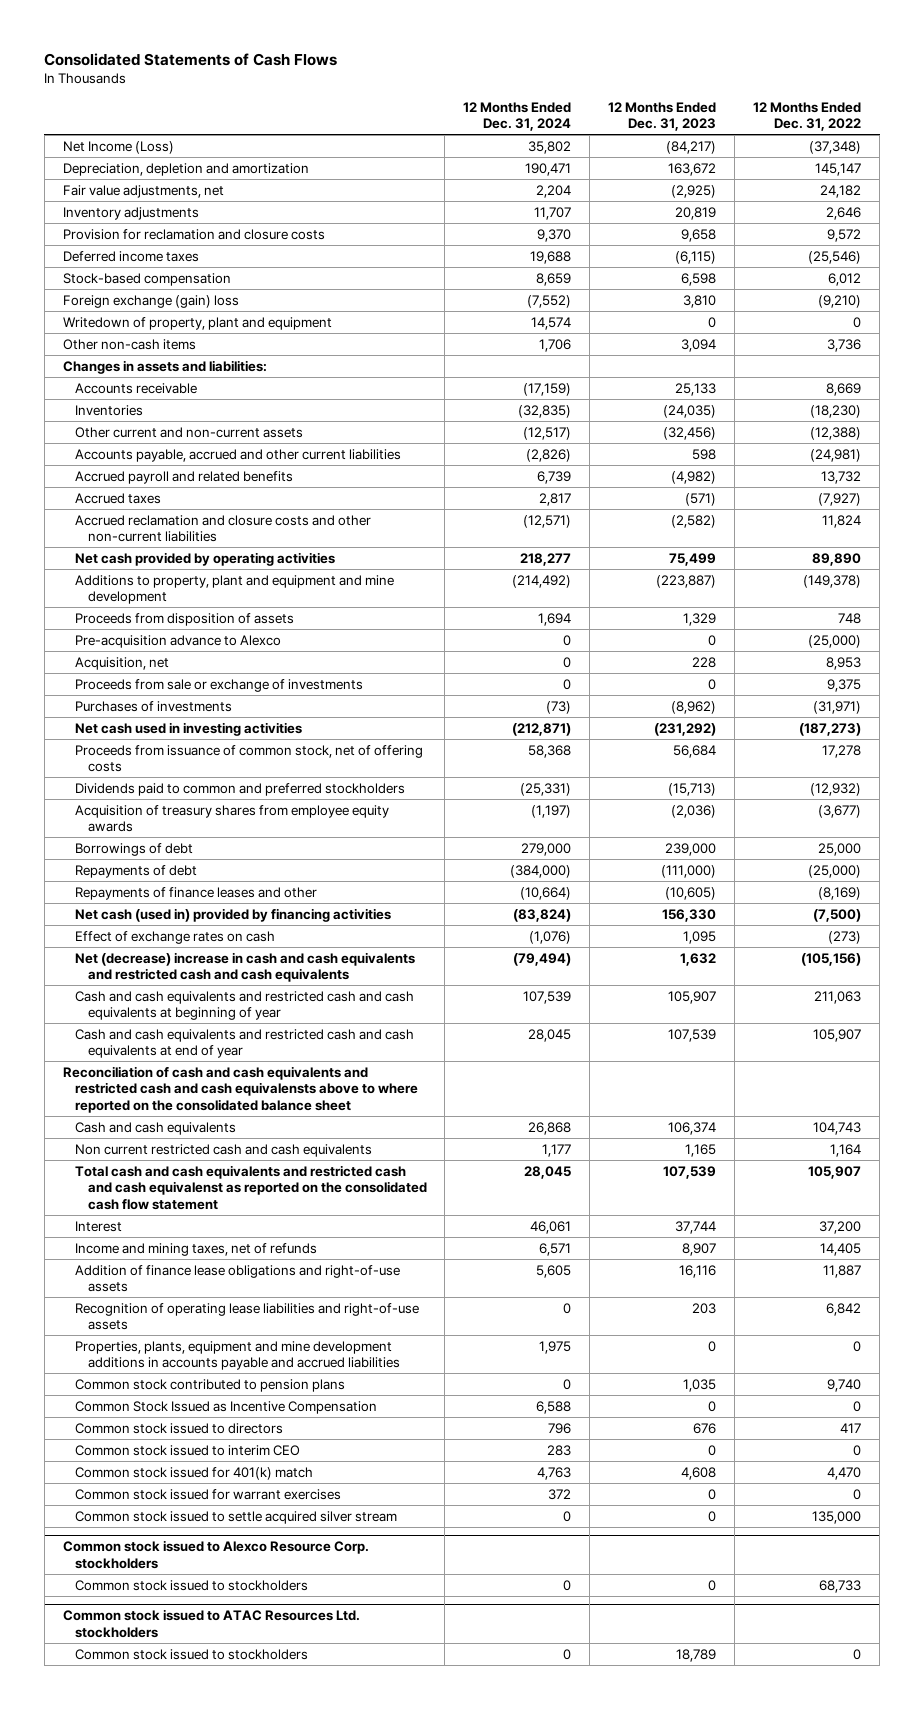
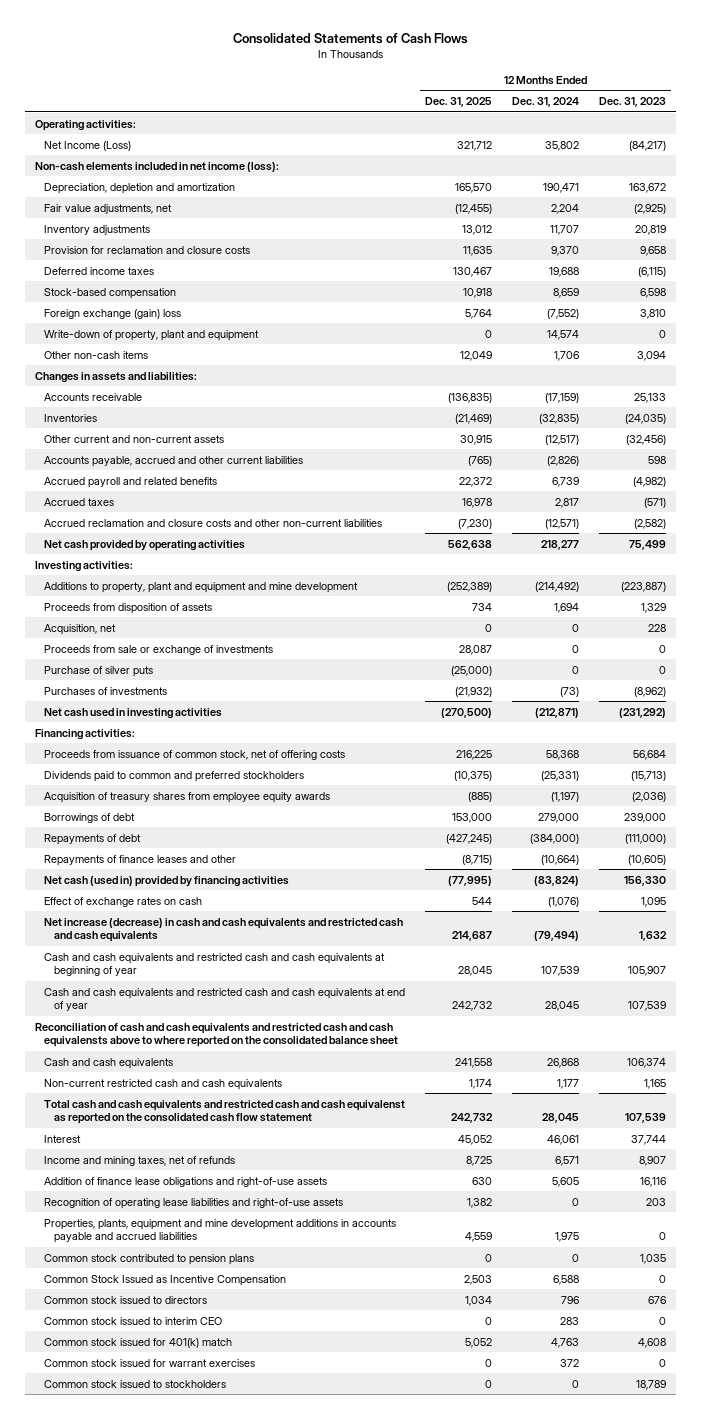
[753,101,862,132] 12 Months Ended Dec. 31, 2022 -> none
none -> [425,97,493,108] Dec. 31, 2025
none -> [35,119,137,131] Operating activities:
none -> [35,161,280,172] Non-cash elements included in net income (loss):
[62,316,332,330] Writedown of property, plant and equipment -> [44,329,260,341] Write-down of property, plant and equipment
none -> [35,560,134,572] Investing activities:
[75,634,282,648] Pre-acquisition advance to Alexco -> none
none -> [44,665,154,677] Purchase of silver puts
none -> [35,728,136,740] Financing activities:
[75,951,416,983] Net (decrease) increase in cash and cash equivalents and restricted cash and cash equivalents -> [44,917,404,942] Net increase (decrease) in cash and cash equivalents and restricted cash and cash equivalents
[75,1143,373,1157] Non current restricted cash and cash equivalents -> [44,1078,283,1090] Non-current restricted cash and cash equivalents
[75,1510,398,1524] Common stock issued to settle acquired silver stream -> none
[62,1539,369,1569] Common stock issued to Alexco Resource Corp. stockholders -> none
[75,1579,309,1591] Common stock issued to stockholders -> none
[62,1608,360,1638] Common stock issued to ATAC Resources Ltd. stockholders -> none

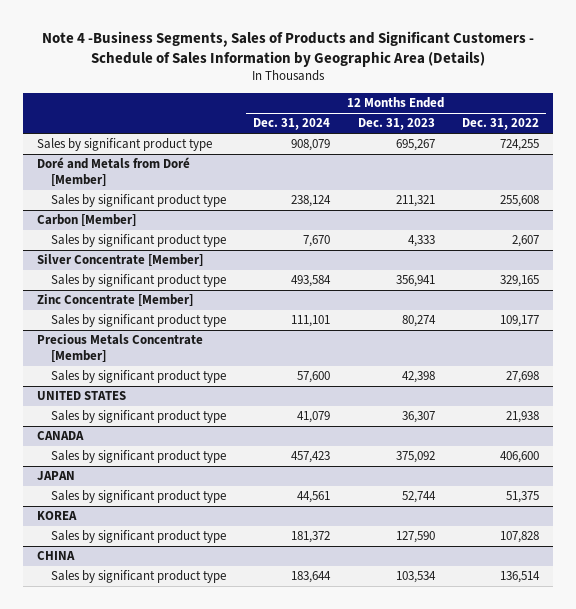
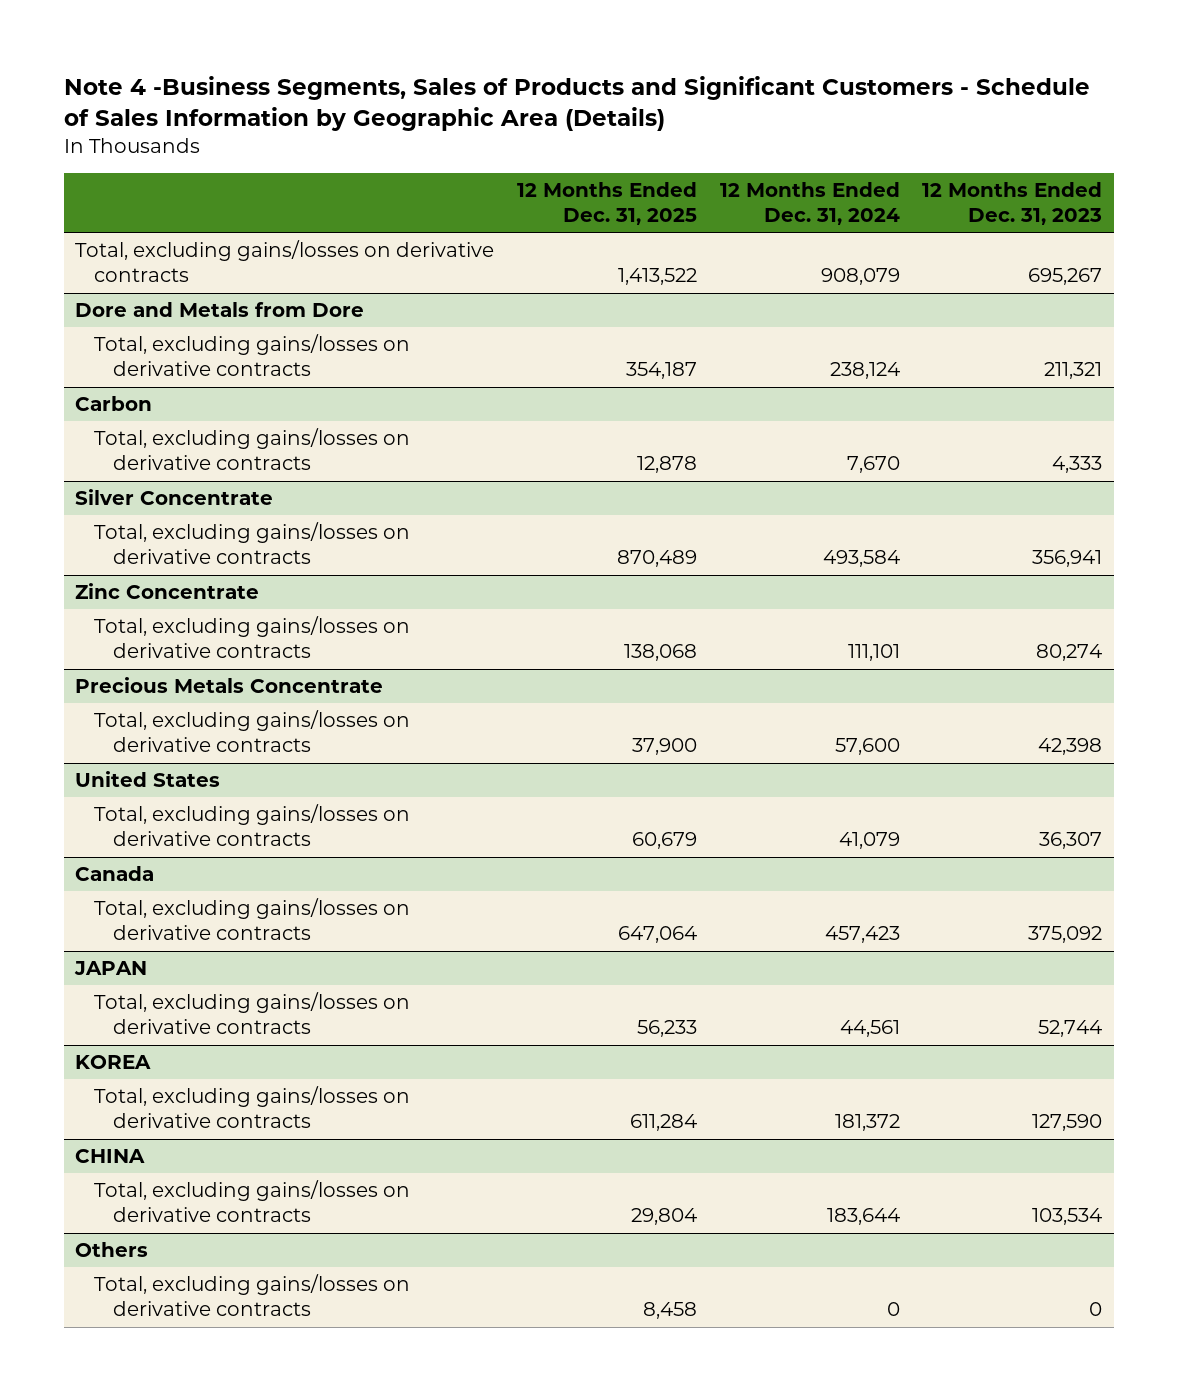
[461,118,539,131] Dec. 31, 2022 -> none
none -> [516,182,697,226] 12 Months Ended Dec. 31, 2025
[36,138,212,152] Sales by significant product type -> [75,240,495,283] Total, excluding gains/losses on derivative contracts
[36,157,190,186] Doré and Metals from Doré [Member] -> [75,302,365,318] Dore and Metals from Dore
[51,194,227,208] Sales by significant product type -> [93,334,410,377] Total, excluding gains/losses on derivative contracts
[36,214,136,227] Carbon [Member] -> [75,396,153,412] Carbon
[51,234,227,248] Sales by significant product type -> [93,428,410,471] Total, excluding gains/losses on derivative contracts
[36,254,203,267] Silver Concentrate [Member] -> [75,489,274,506] Silver Concentrate
[51,274,227,288] Sales by significant product type -> [93,522,410,565] Total, excluding gains/losses on derivative contracts
[36,294,193,307] Zinc Concentrate [Member] -> [75,583,260,600] Zinc Concentrate
[51,314,227,328] Sales by significant product type -> [93,616,410,659] Total, excluding gains/losses on derivative contracts
[36,334,203,362] Precious Metals Concentrate [Member] -> [75,677,384,694] Precious Metals Concentrate
[51,370,227,384] Sales by significant product type -> [93,710,410,753] Total, excluding gains/losses on derivative contracts
[36,391,126,401] UNITED STATES -> [75,771,221,788] United States
[51,410,227,424] Sales by significant product type -> [93,804,410,847] Total, excluding gains/losses on derivative contracts
[36,431,84,441] CANADA -> [75,866,155,882] Canada
[51,450,227,464] Sales by significant product type -> [93,898,410,941] Total, excluding gains/losses on derivative contracts
[51,490,227,504] Sales by significant product type -> [93,992,410,1035] Total, excluding gains/losses on derivative contracts
[51,530,227,544] Sales by significant product type -> [93,1086,410,1129] Total, excluding gains/losses on derivative contracts
[51,570,227,584] Sales by significant product type -> [93,1180,410,1223] Total, excluding gains/losses on derivative contracts
none -> [75,1242,149,1258] Others
none -> [93,1274,410,1317] Total, excluding gains/losses on derivative contracts

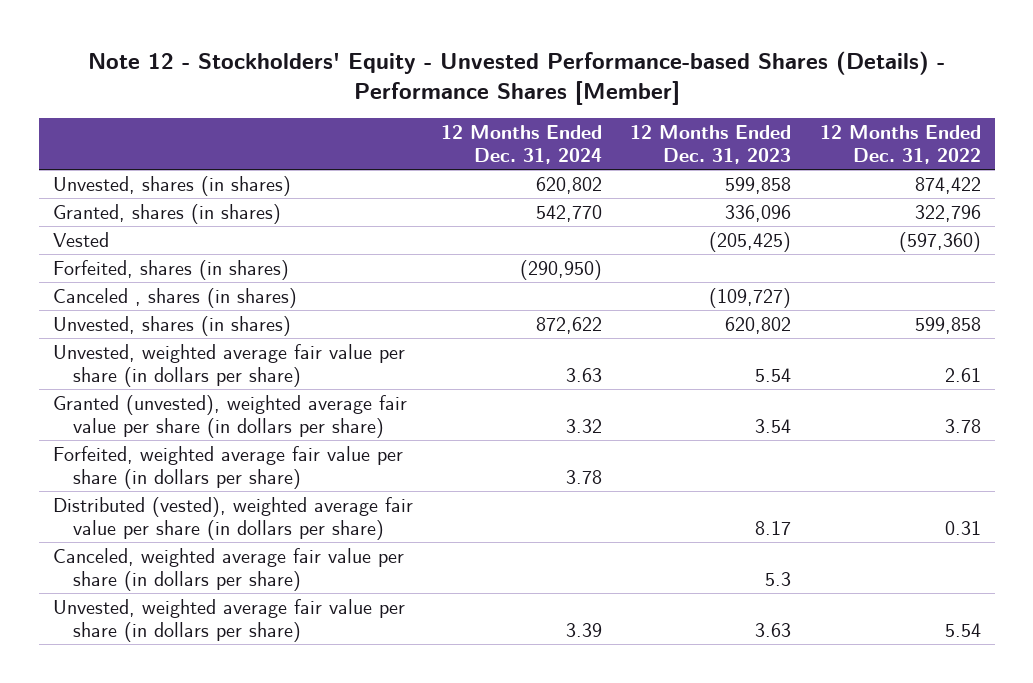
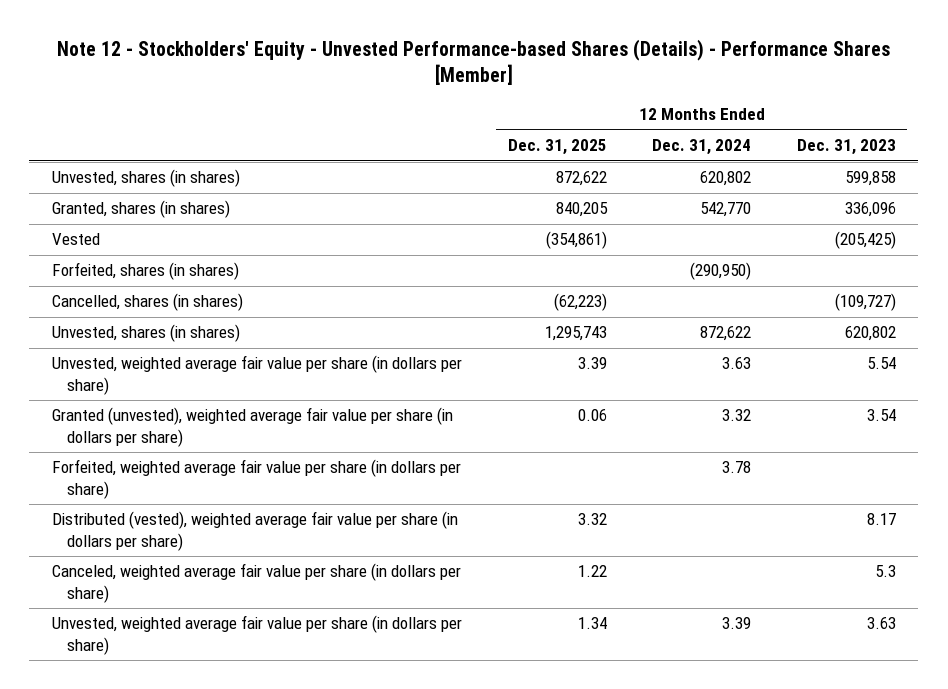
[819,125,981,164] 12 Months Ended Dec. 31, 2022 -> none
none -> [507,139,607,156] Dec. 31, 2025
[52,287,297,308] Canceled , shares (in shares) -> [52,293,244,312] Cancelled, shares (in shares)

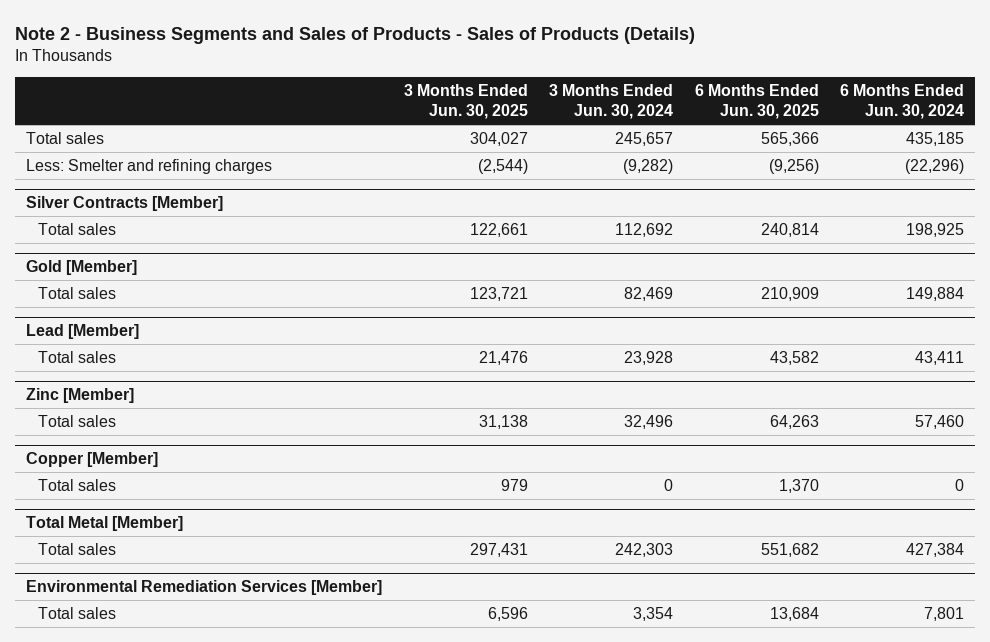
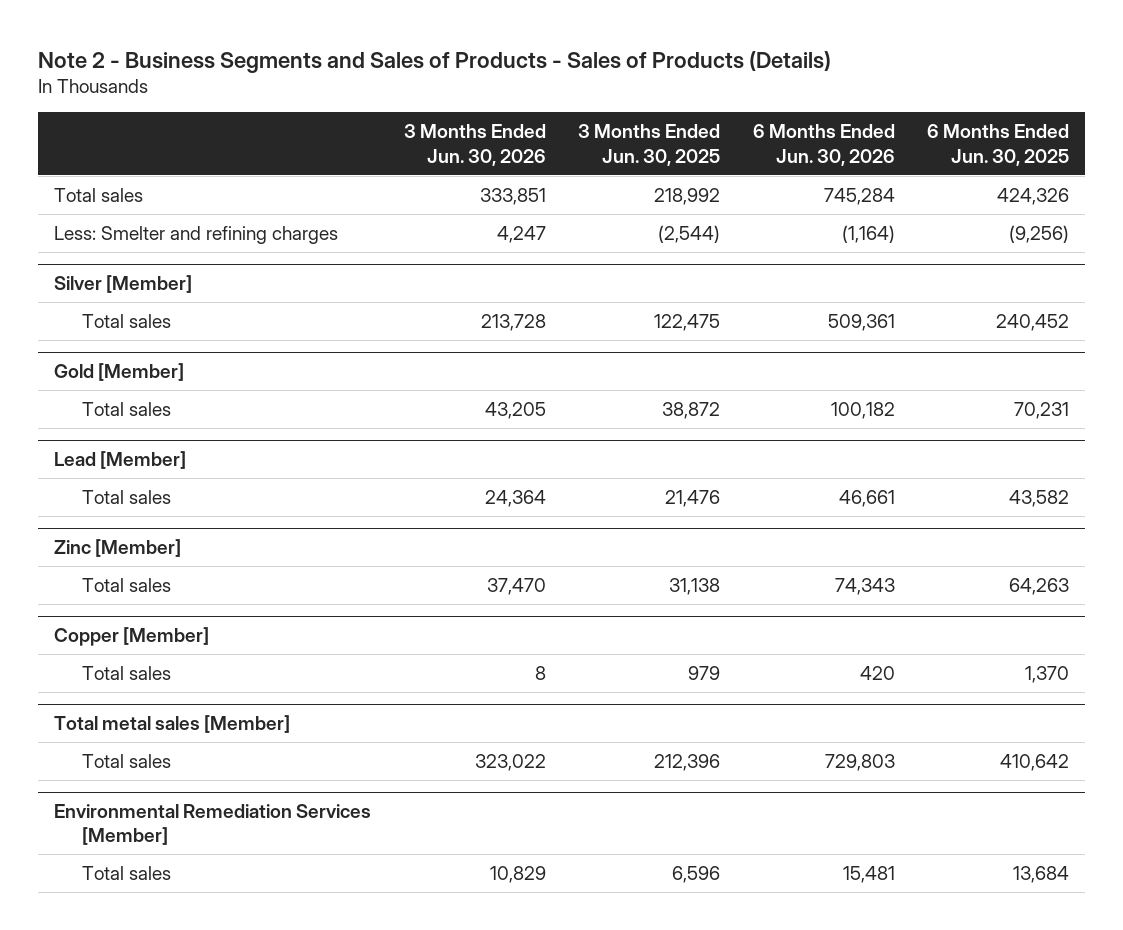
[549,83,674,120] 3 Months Ended Jun. 30, 2024 -> none
[840,83,965,120] 6 Months Ended Jun. 30, 2024 -> none
none -> [403,124,546,166] 3 Months Ended Jun. 30, 2026
none -> [752,124,895,166] 6 Months Ended Jun. 30, 2026
[469,132,528,147] 304,027 -> [654,187,721,205] 218,992
[760,132,819,147] 565,366 -> [997,187,1070,205] 424,326
[25,196,223,212] Silver Contracts [Member] -> [54,275,193,294] Silver [Member]
[469,223,528,238] 122,661 -> [654,313,721,331] 122,475
[760,223,819,238] 240,814 -> [996,313,1070,331] 240,452
[469,287,528,302] 123,721 -> [662,401,721,419] 38,872
[760,287,819,302] 210,909 -> [1014,401,1070,419] 70,231
[25,516,183,532] Total Metal [Member] -> [54,715,291,734] Total metal sales [Member]
[469,543,528,558] 297,431 -> [654,753,721,771] 212,396
[760,543,819,558] 551,682 -> [1000,753,1070,771] 410,642

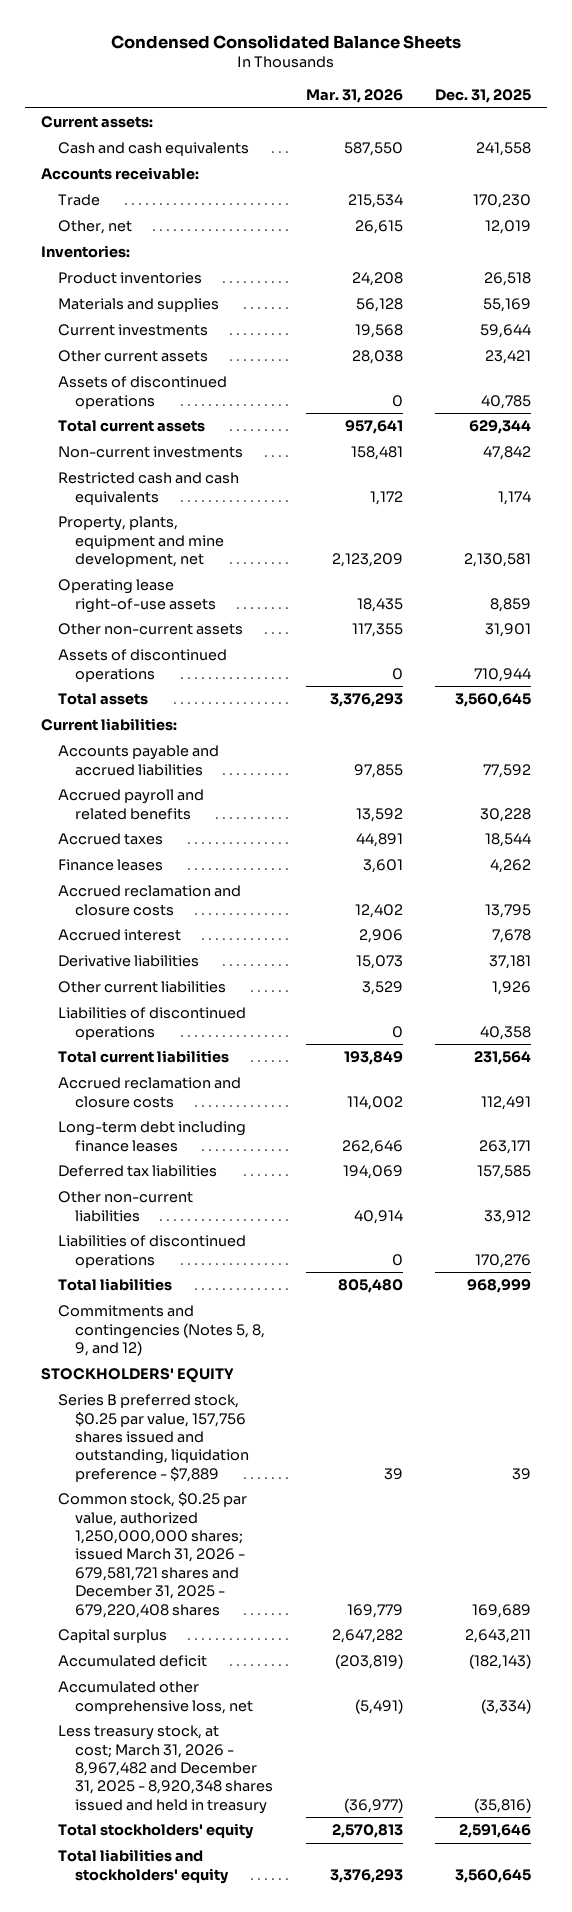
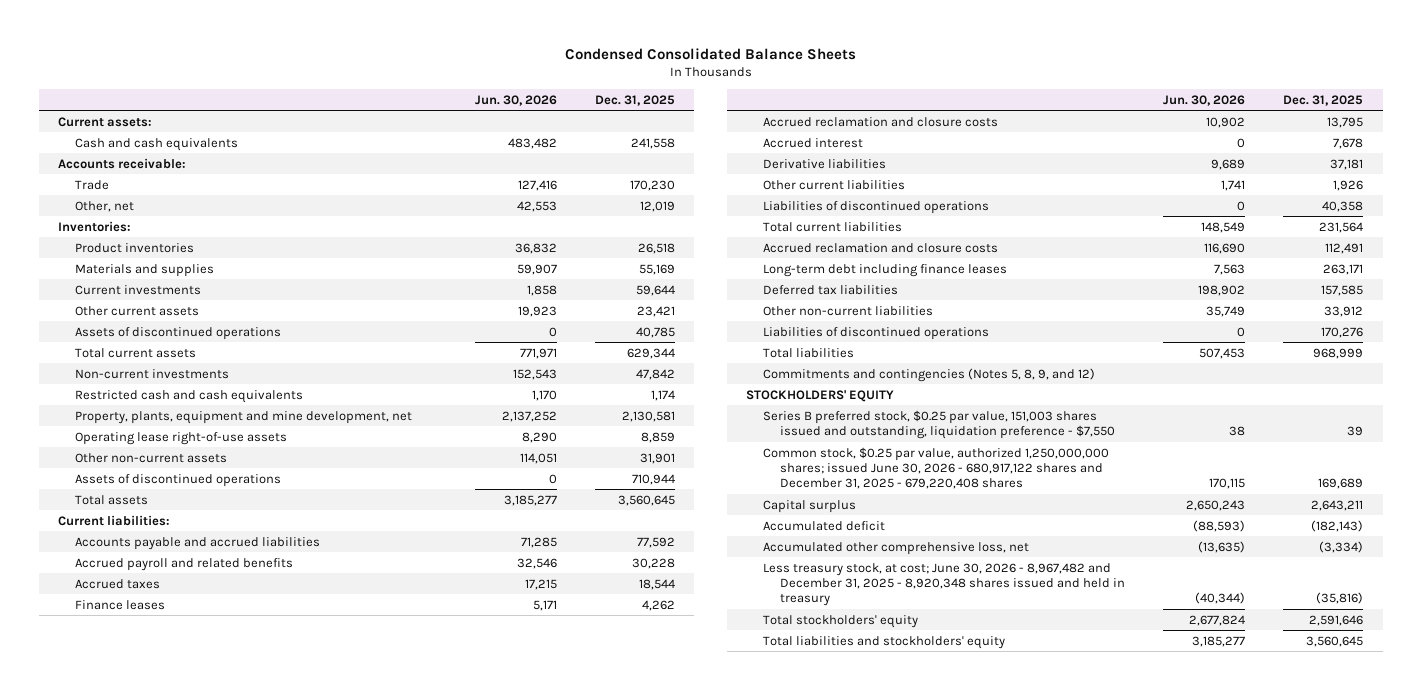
[305,89,403,104] Mar. 31, 2026 -> none
none -> [475,94,558,106] Jun. 30, 2026
[58,1394,250,1482] Series B preferred stock, $0.25 par value, 157,756 shares issued and outstanding, liquidation preference - $7,889 -> [762,409,1116,439] Series B preferred stock, $0.25 par value, 151,003 shares issued and outstanding, liquidation preference - $7,550
[58,1492,248,1618] Common stock, $0.25 par value, authorized 1,250,000,000 shares; issued March 31, 2026 - 679,581,721 shares and December 31, 2025 - 679,220,408 shares -> [762,446,1109,490] Common stock, $0.25 par value, authorized 1,250,000,000 shares; issued June 30, 2026 - 680,917,122 shares and December 31, 2025 - 679,220,408 shares
[58,1725,274,1814] Less treasury stock, at cost; March 31, 2026 - 8,967,482 and December 31, 2025 - 8,920,348 shares issued and held in treasury -> [762,562,1126,607] Less treasury stock, at cost; June 30, 2026 - 8,967,482 and December 31, 2025 - 8,920,348 shares issued and held in treasury

